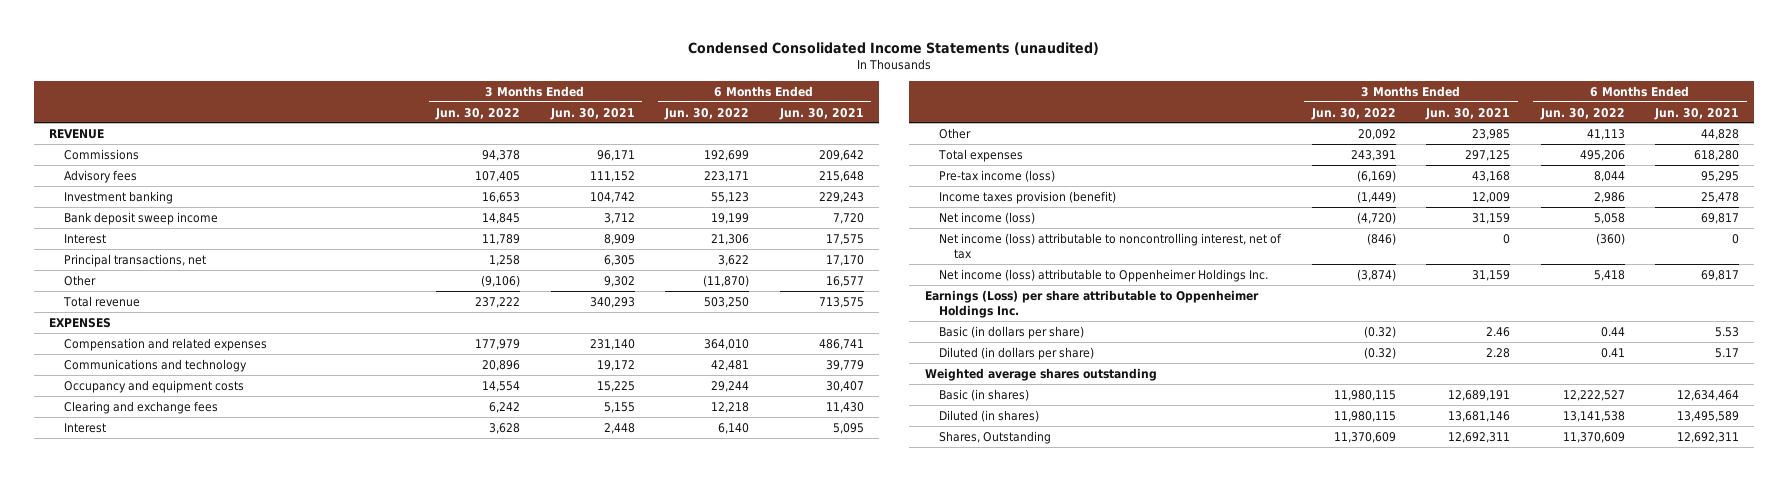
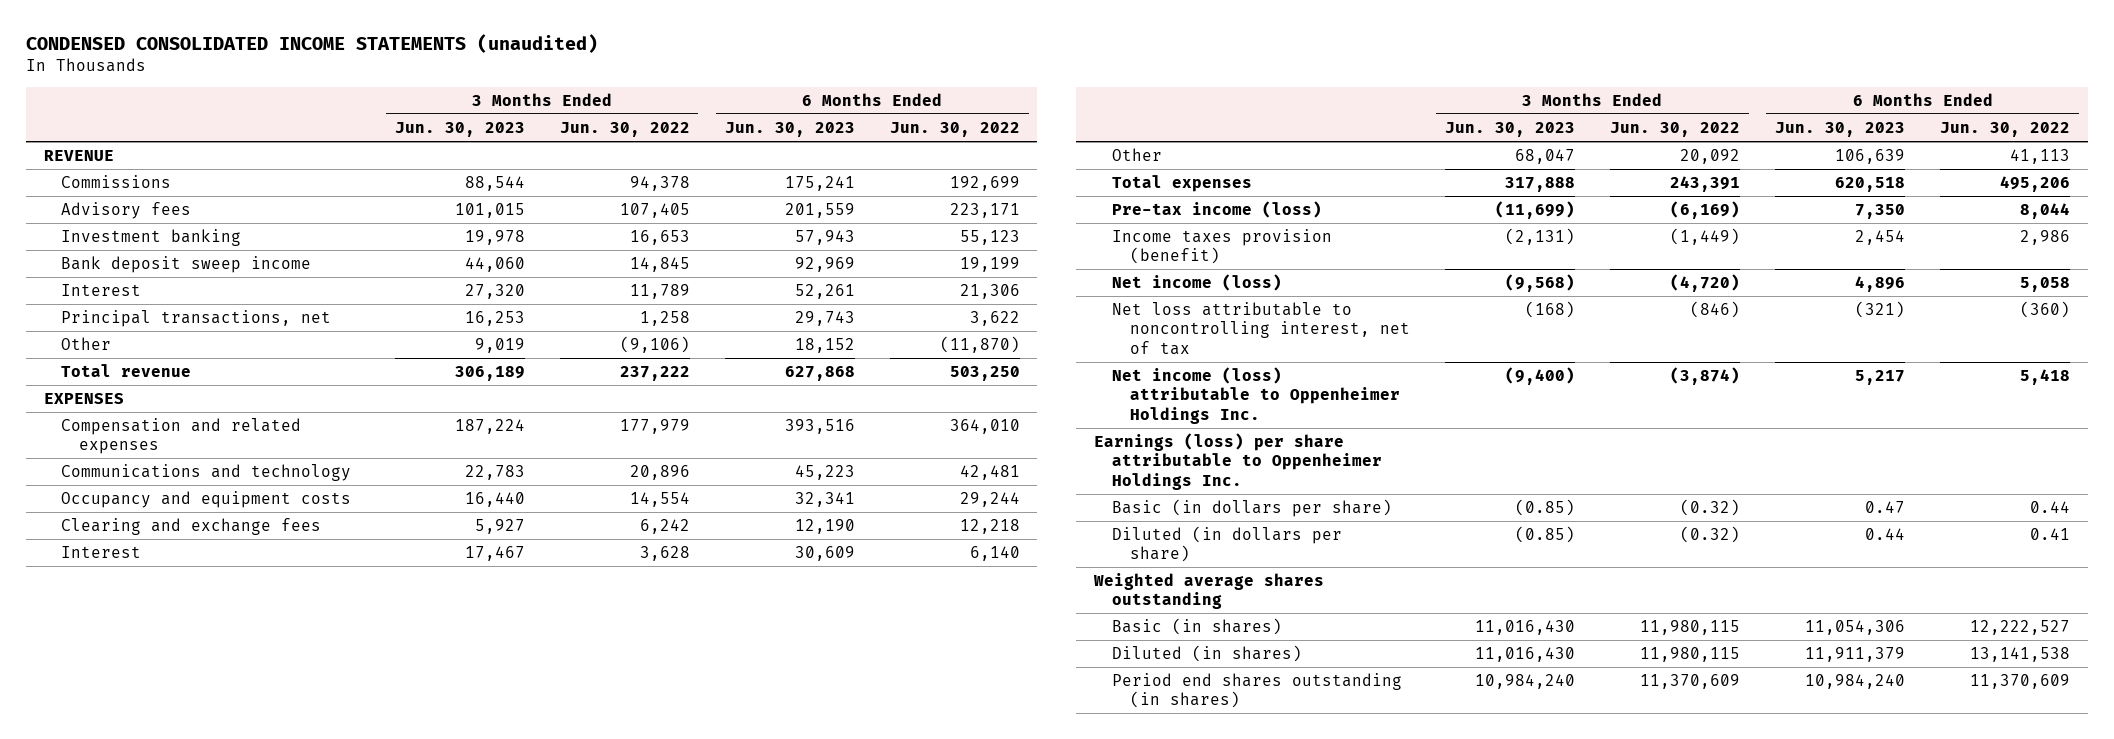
[688,41,1100,55] Condensed Consolidated Income Statements (unaudited) -> [25,34,598,54] CONDENSED CONSOLIDATED INCOME STATEMENTS (unaudited)
[549,107,635,120] Jun. 30, 2021 -> none
[778,107,864,120] Jun. 30, 2021 -> none
none -> [394,121,525,137] Jun. 30, 2023
none -> [724,121,855,137] Jun. 30, 2023
[939,232,1283,260] Net income (loss) attributable to noncontrolling interest, net of tax -> [1111,302,1410,355] Net loss attributable to noncontrolling interest, net of tax
[924,289,1259,319] Earnings (Loss) per share attributable to Oppenheimer Holdings Inc. -> [1093,433,1382,490] Earnings (loss) per share attributable to Oppenheimer Holdings Inc.
[939,430,1052,444] Shares, Outstanding -> [1111,673,1402,709] Period end shares outstanding (in shares)

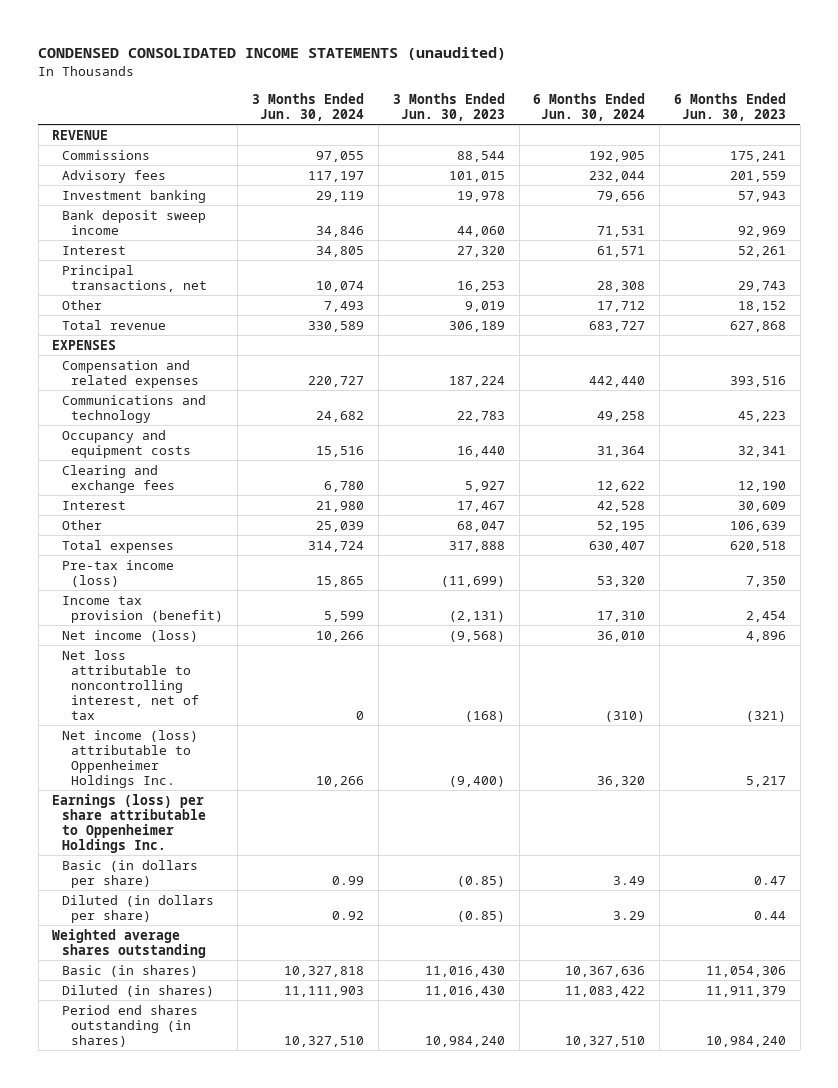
[559,121,690,137] Jun. 30, 2022 -> none
[889,121,1020,137] Jun. 30, 2022 -> none
none -> [252,92,365,121] 3 Months Ended Jun. 30, 2024
none -> [533,92,646,121] 6 Months Ended Jun. 30, 2024
[1111,229,1332,265] Income taxes provision (benefit) -> [61,595,224,623] Income tax provision (benefit)

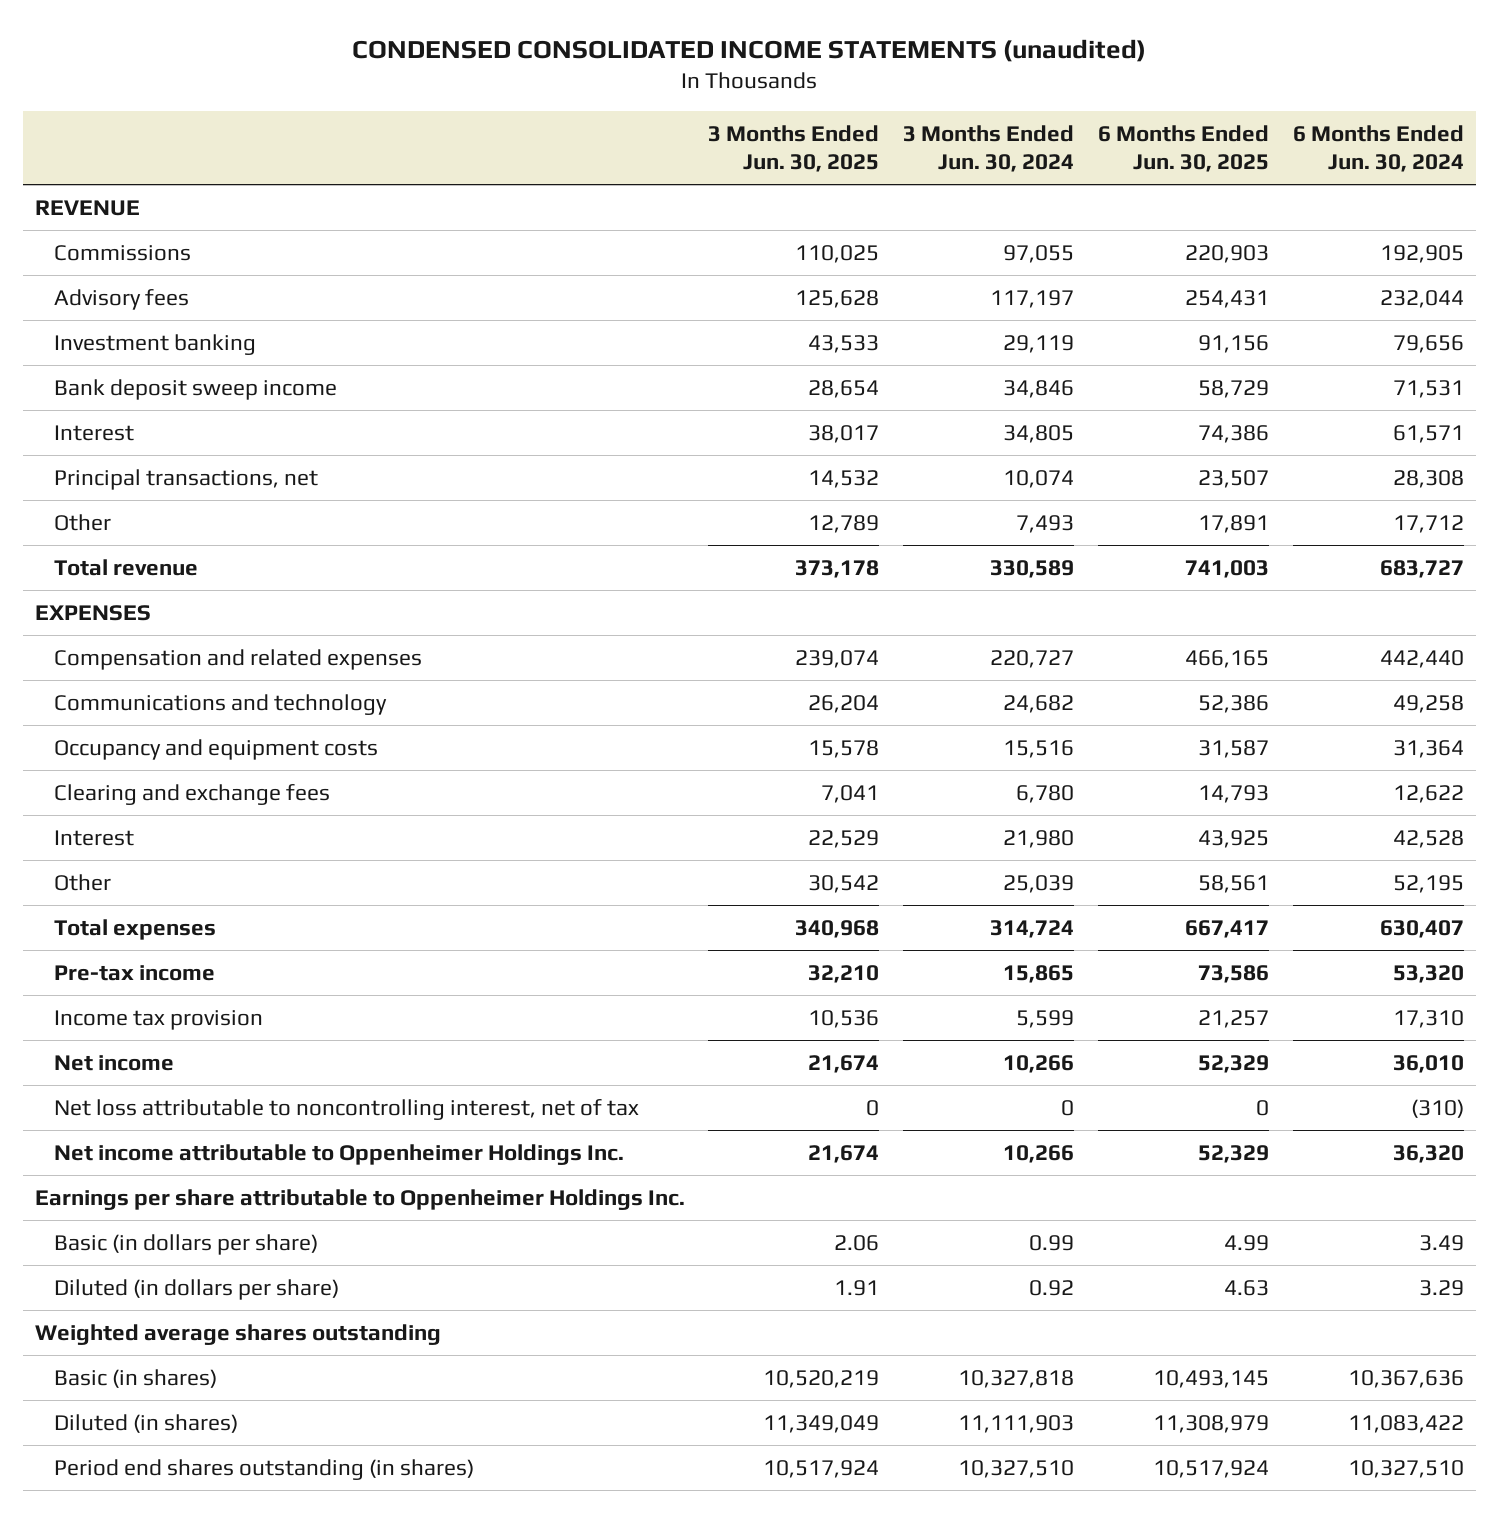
[392,92,505,121] 3 Months Ended Jun. 30, 2023 -> none
[674,92,787,121] 6 Months Ended Jun. 30, 2023 -> none
none -> [708,124,880,173] 3 Months Ended Jun. 30, 2025
none -> [1098,124,1270,173] 6 Months Ended Jun. 30, 2025
[61,559,174,587] Pre-tax income (loss) -> [54,964,216,981] Pre-tax income
[61,595,224,623] Income tax provision (benefit) -> [54,1009,264,1030] Income tax provision
[61,629,198,642] Net income (loss) -> [54,1054,175,1071] Net income
[61,729,198,788] Net income (loss) attributable to Oppenheimer Holdings Inc. -> [54,1143,625,1165] Net income attributable to Oppenheimer Holdings Inc.
[52,793,206,853] Earnings (loss) per share attributable to Oppenheimer Holdings Inc. -> [34,1188,685,1210] Earnings per share attributable to Oppenheimer Holdings Inc.

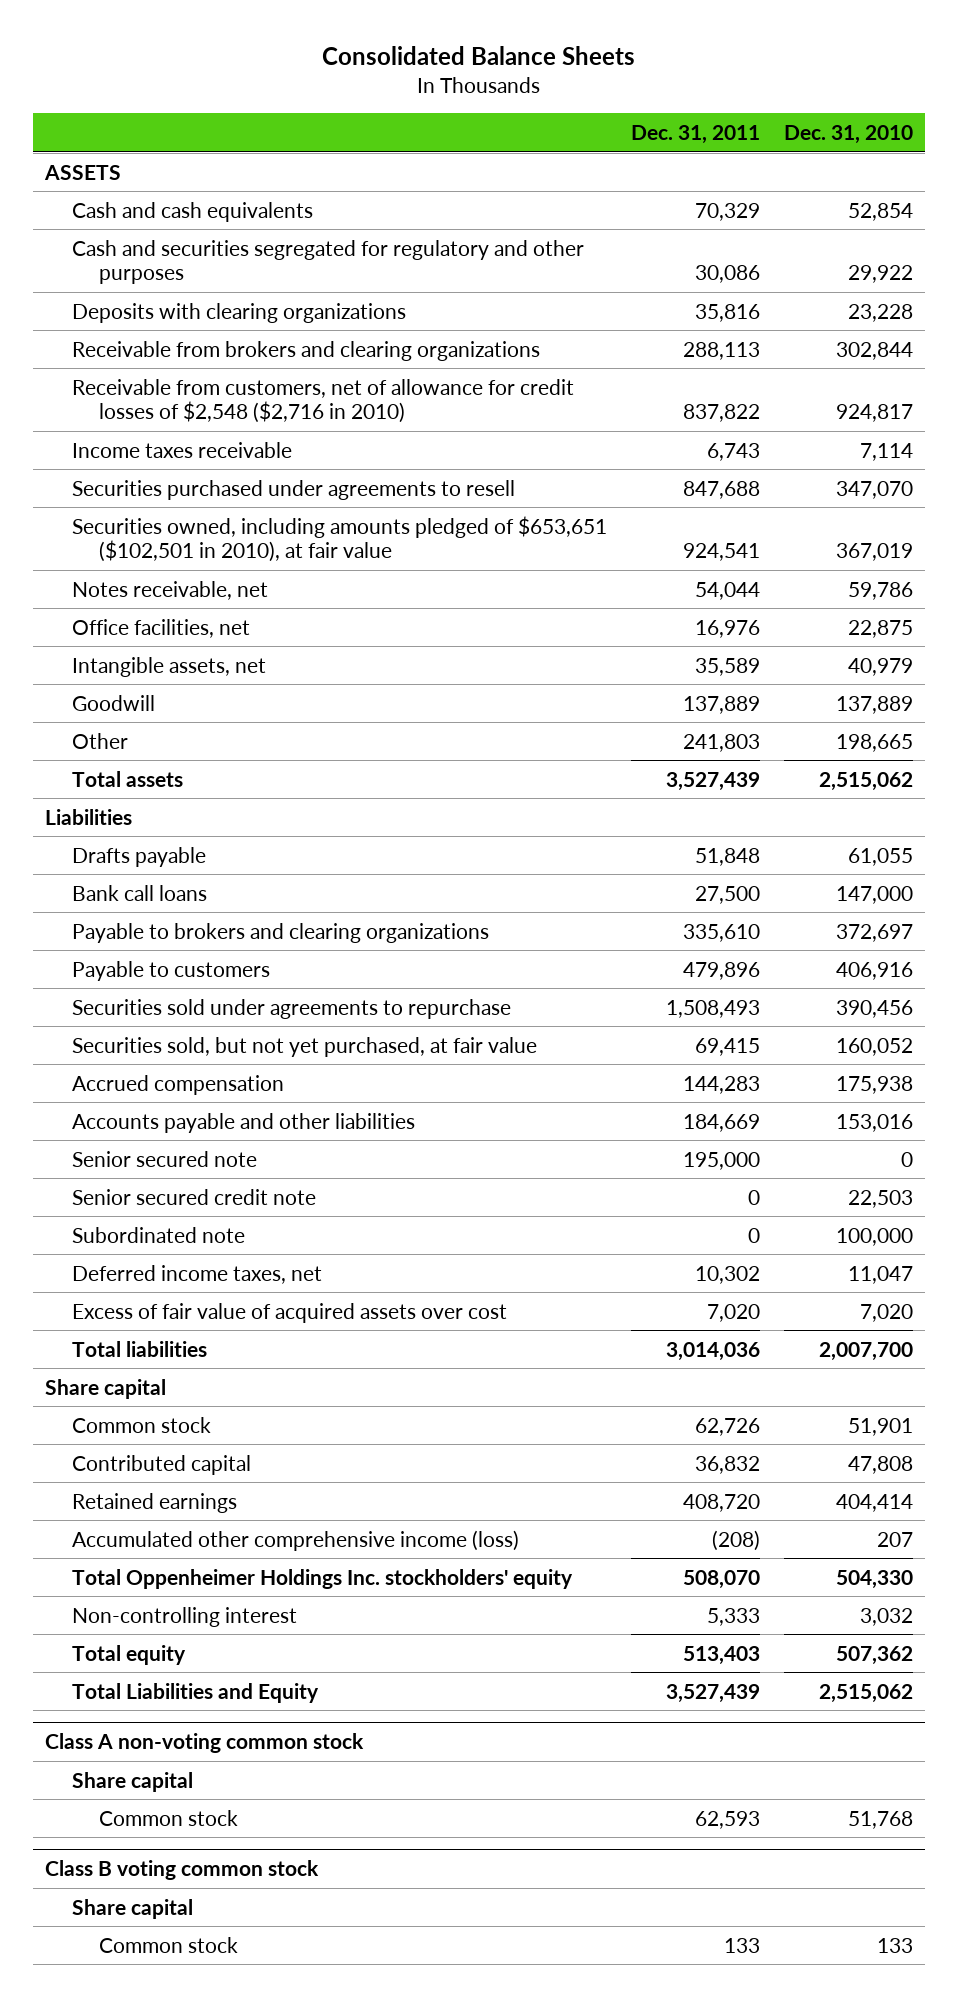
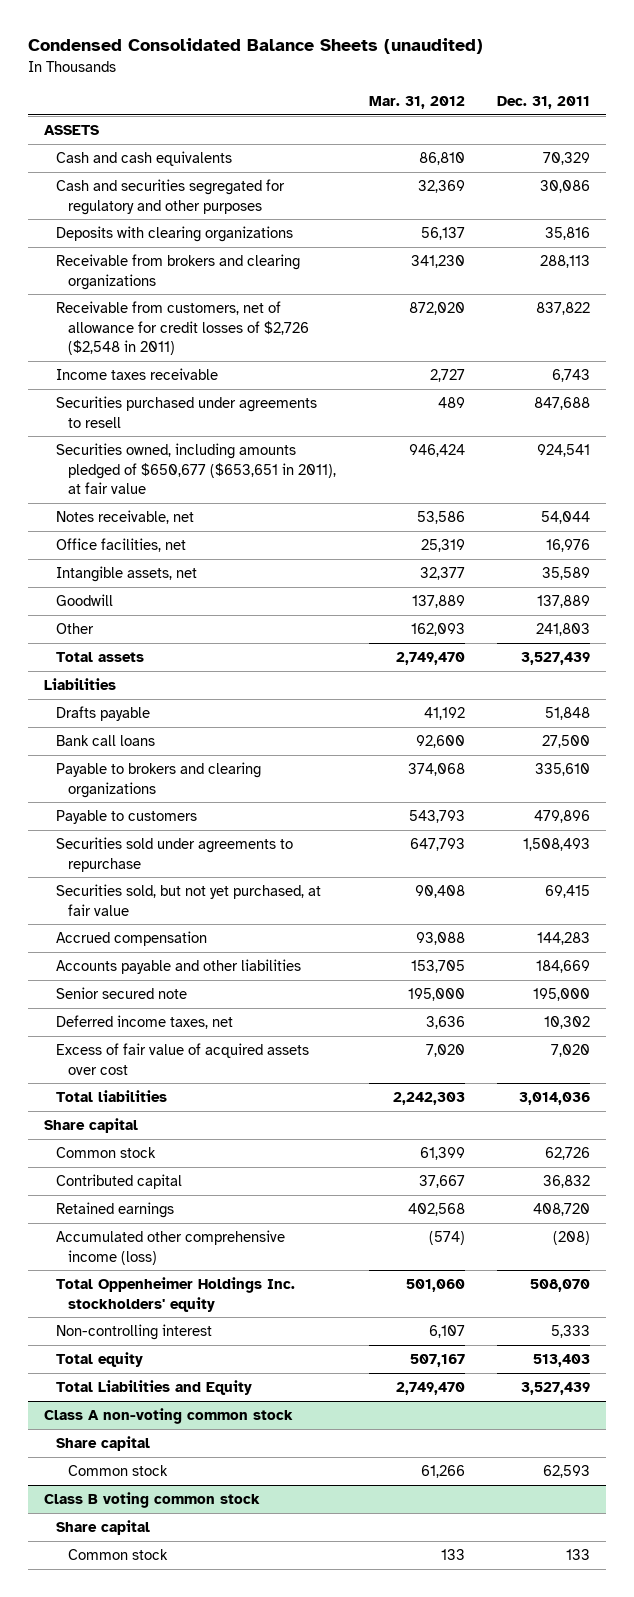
[321,45,635,65] Consolidated Balance Sheets -> [27,38,483,55] Condensed Consolidated Balance Sheets (unaudited)
[784,125,914,145] Dec. 31, 2010 -> none
none -> [368,95,465,109] Mar. 31, 2012
[72,378,575,424] Receivable from customers, net of allowance for credit losses of $2,548 ($2,716 in 2010) -> [56,301,310,356] Receivable from customers, net of allowance for credit losses of $2,726 ($2,548 in 2011)
[72,515,608,563] Securities owned, including amounts pledged of $653,651 ($102,501 in 2010), at fair value -> [56,443,337,495] Securities owned, including amounts pledged of $650,677 ($653,651 in 2011), at fair value
[72,1188,317,1205] Senior secured credit note -> none
[72,1226,246,1243] Subordinated note -> none

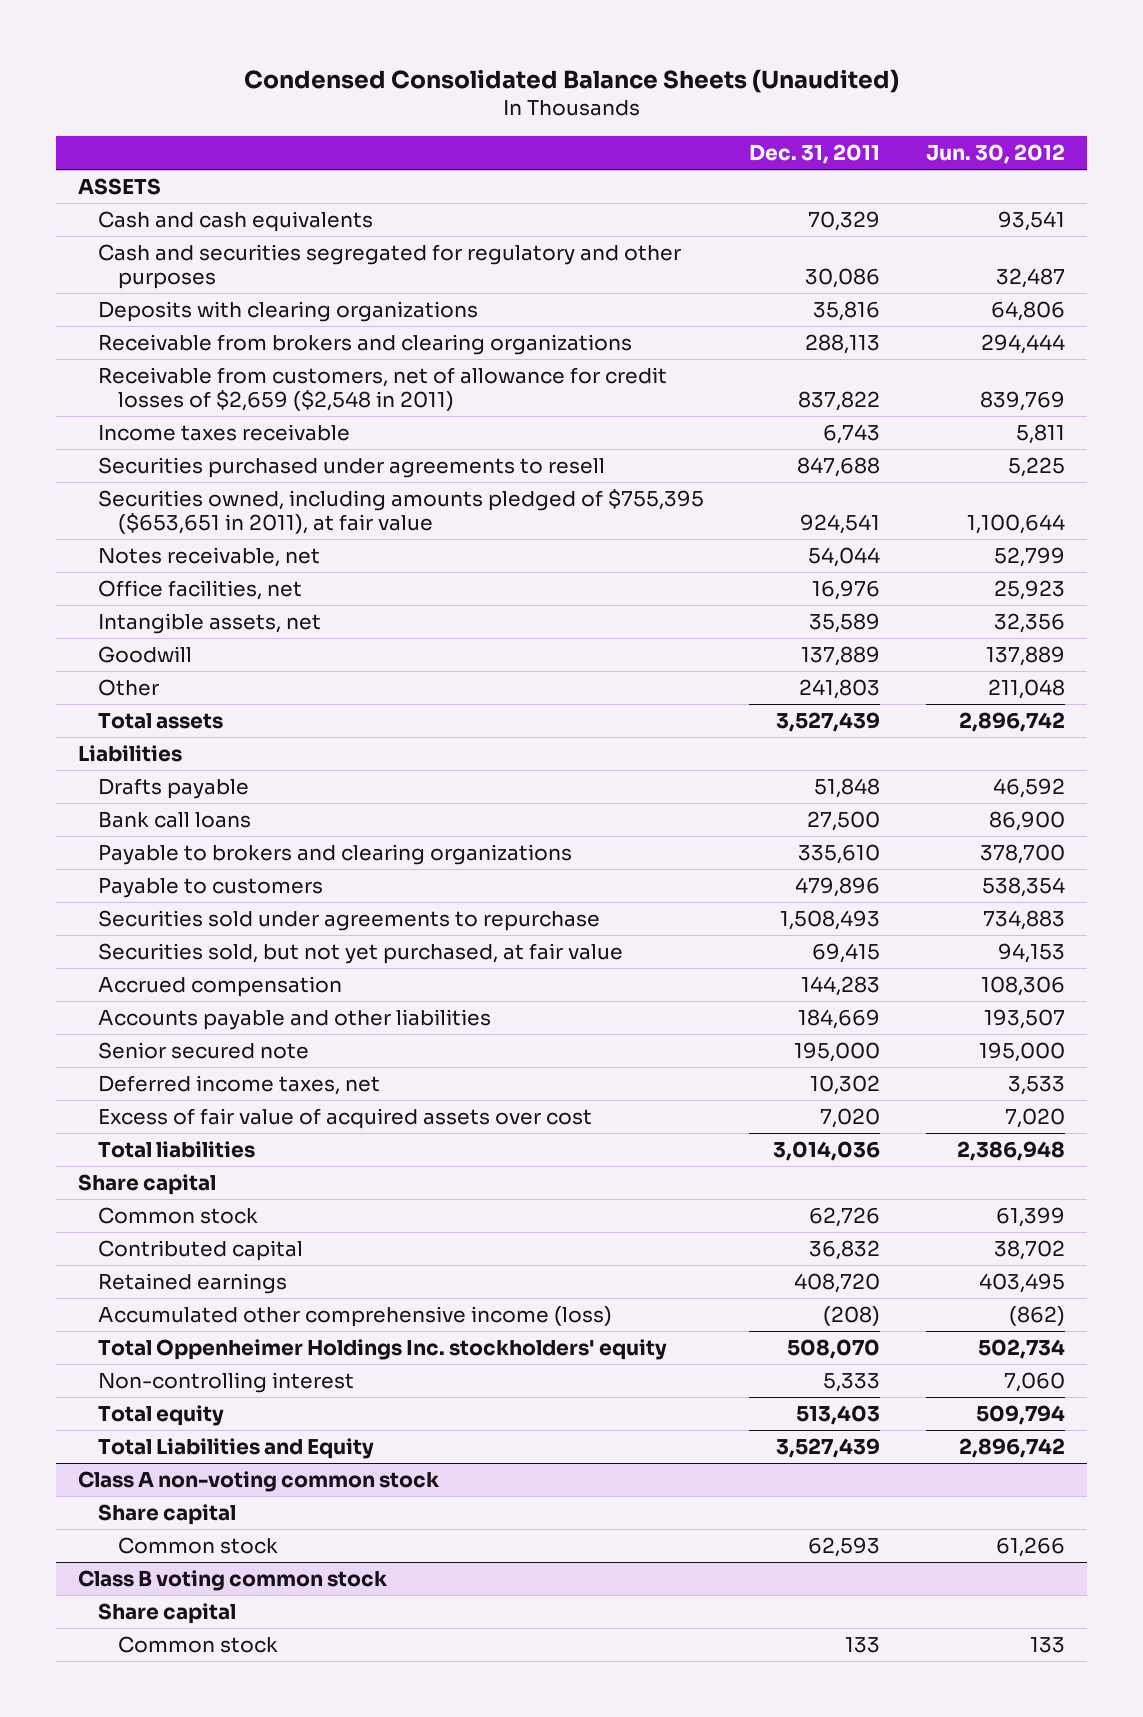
[27,38,483,55] Condensed Consolidated Balance Sheets (unaudited) -> [243,68,899,93] Condensed Consolidated Balance Sheets (Unaudited)
[368,95,465,109] Mar. 31, 2012 -> none
none -> [925,143,1065,164] Jun. 30, 2012
[56,301,310,356] Receivable from customers, net of allowance for credit losses of $2,726 ($2,548 in 2011) -> [97,367,667,411] Receivable from customers, net of allowance for credit losses of $2,659 ($2,548 in 2011)
[56,443,337,495] Securities owned, including amounts pledged of $650,677 ($653,651 in 2011), at fair value -> [97,489,704,534] Securities owned, including amounts pledged of $755,395 ($653,651 in 2011), at fair value

